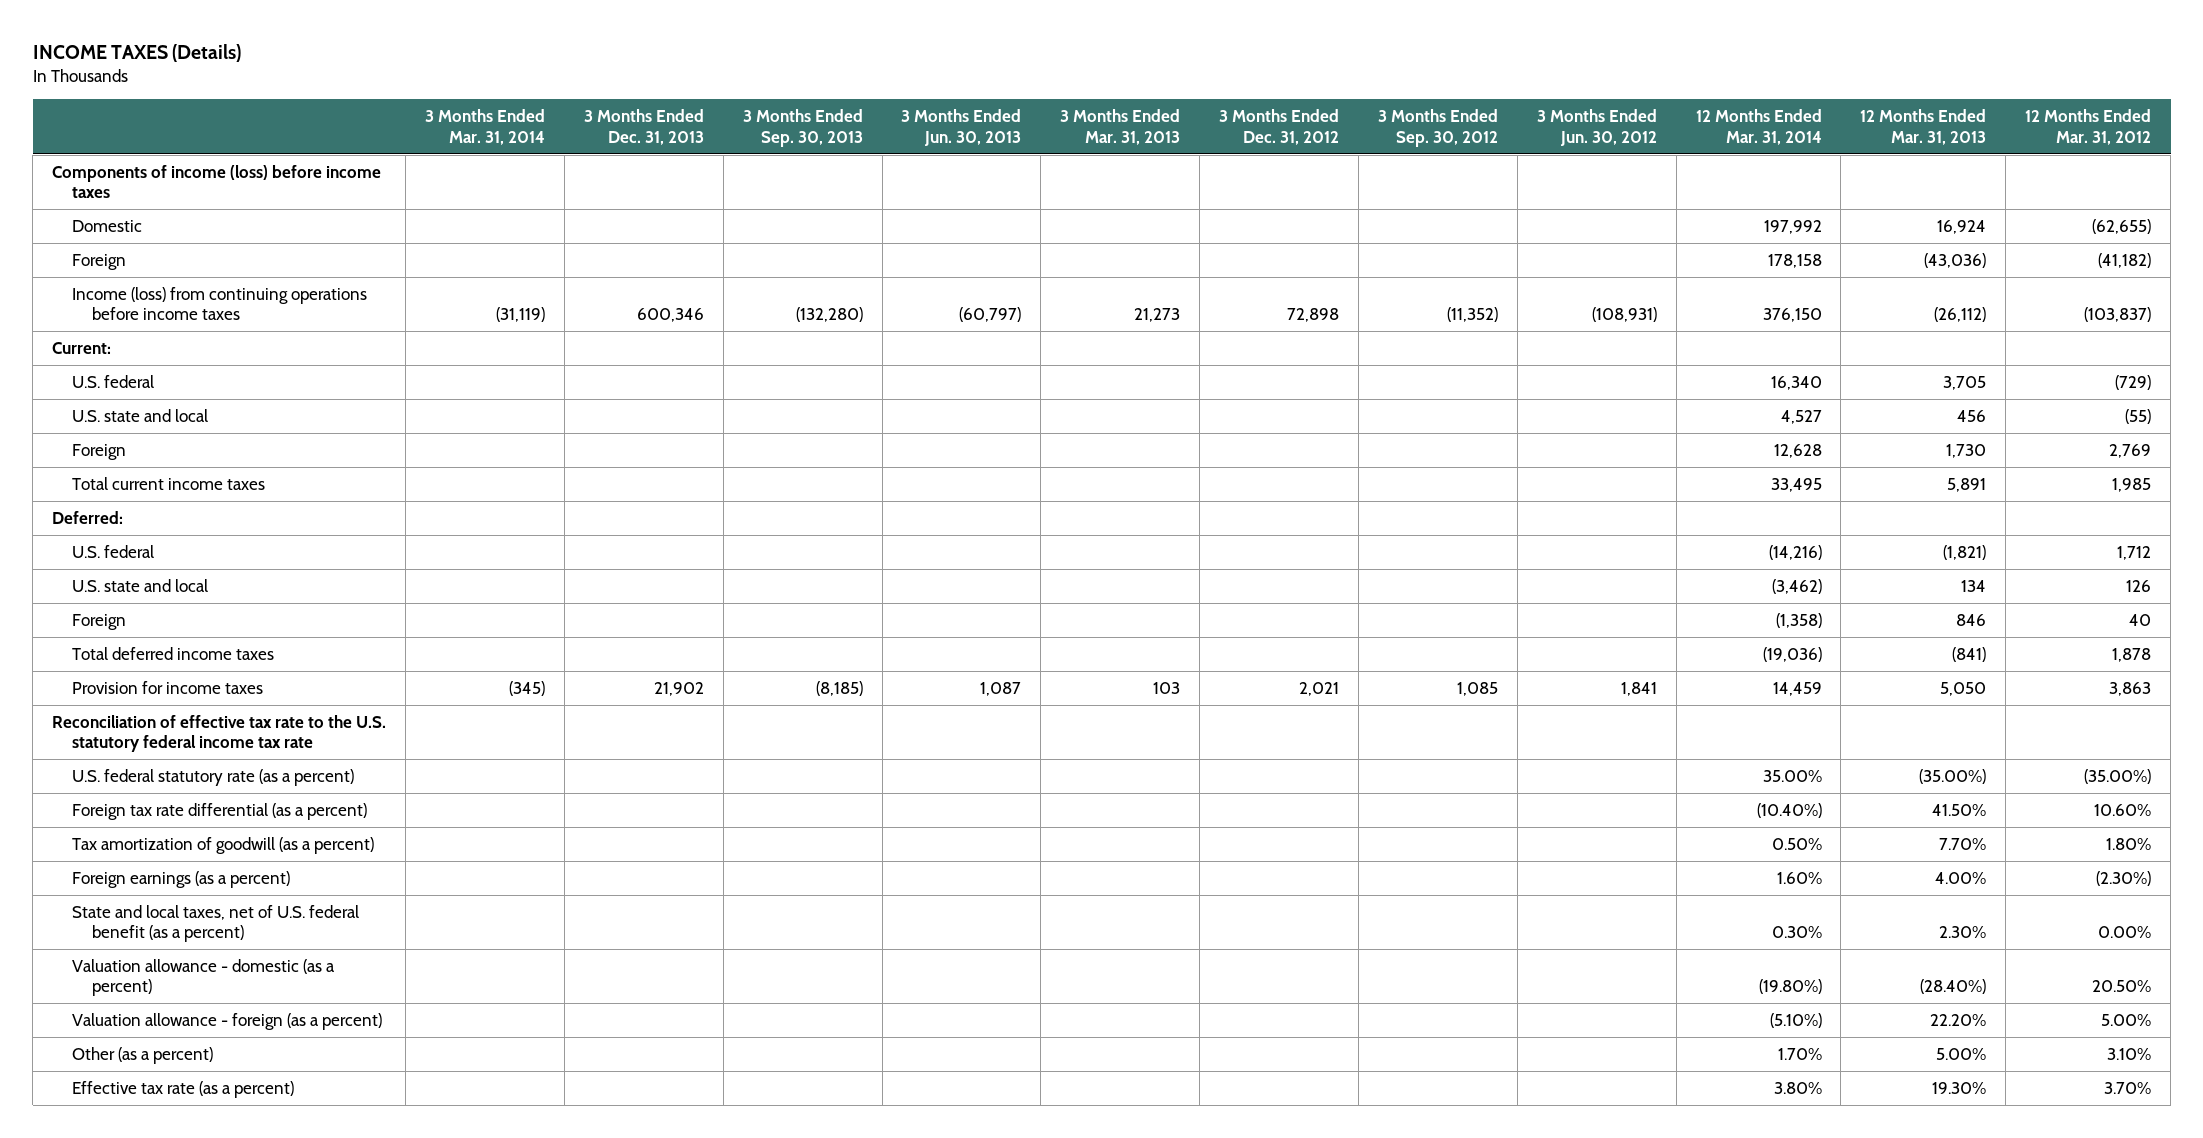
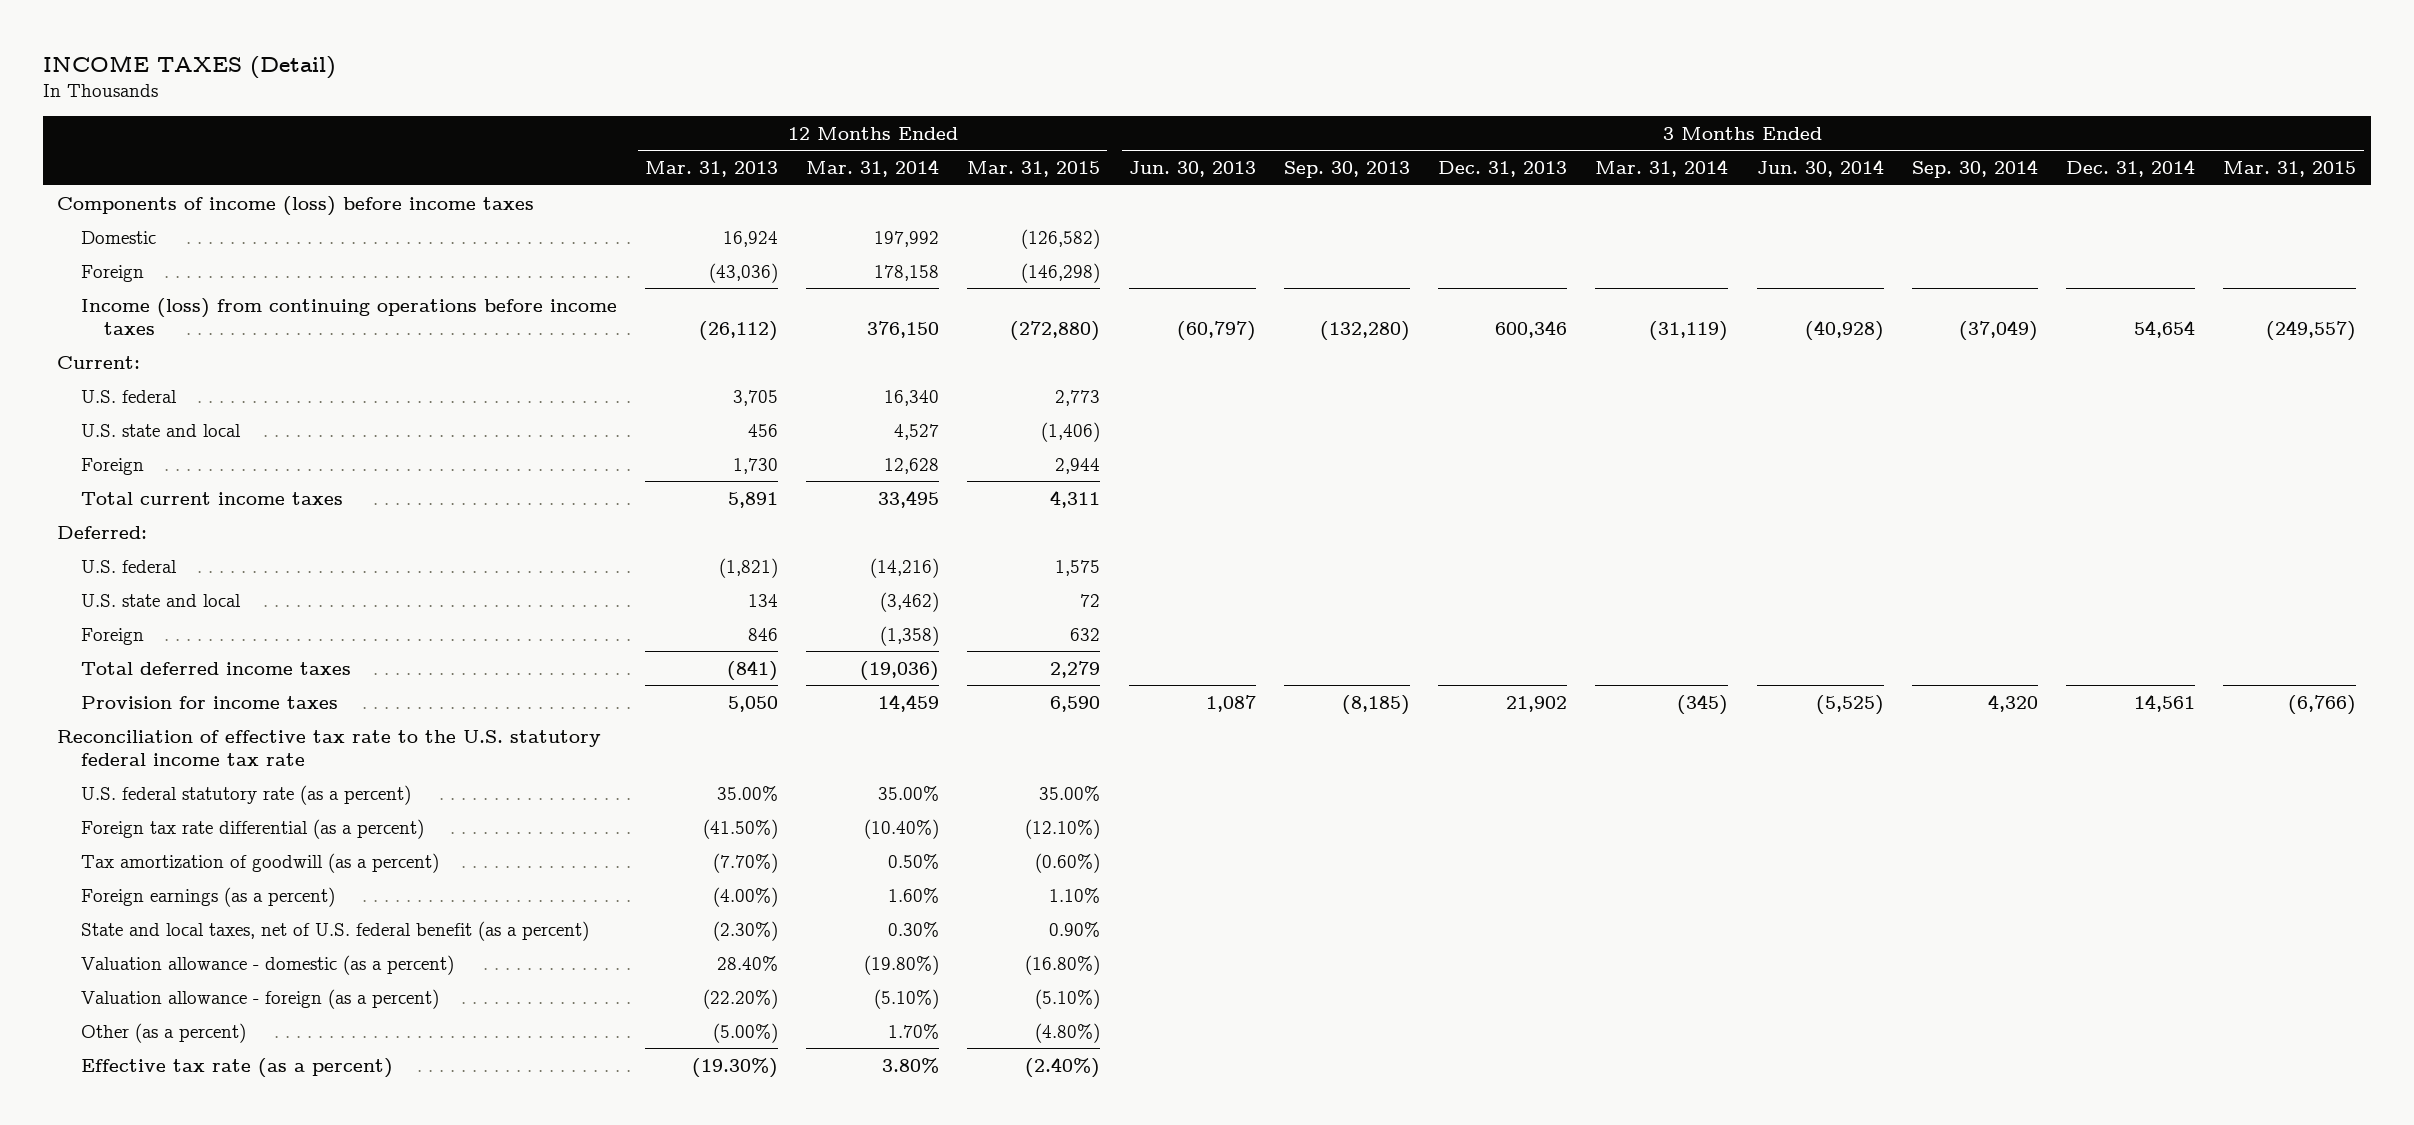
[32,44,241,63] INCOME TAXES (Details) -> [43,55,337,80] INCOME TAXES (Detail)
[1060,109,1181,145] 3 Months Ended Mar. 31, 2013 -> none
[1219,109,1340,145] 3 Months Ended Dec. 31, 2012 -> none
[1377,109,1498,147] 3 Months Ended Sep. 30, 2012 -> none
[1536,109,1657,146] 3 Months Ended Jun. 30, 2012 -> none
[2025,109,2152,145] 12 Months Ended Mar. 31, 2012 -> none
none -> [967,160,1101,177] Mar. 31, 2015
none -> [1756,158,1884,177] Jun. 30, 2014
none -> [1911,158,2038,178] Sep. 30, 2014
none -> [2066,158,2196,177] Dec. 31, 2014
none -> [2223,160,2357,177] Mar. 31, 2015
[1919,768,1987,784] (35.00%) -> [716,785,778,801] 35.00%
[1932,803,1987,816] 41.50% -> [702,818,778,839] (41.50%)
[1939,837,1987,850] 7.70% -> [712,852,778,873] (7.70%)
[1935,871,1987,884] 4.00% -> [712,886,778,907] (4.00%)
[1939,926,1987,939] 2.30% -> [712,920,778,941] (2.30%)
[1920,979,1987,995] (28.40%) -> [716,955,778,971] 28.40%
[1930,1013,1987,1026] 22.20% -> [702,988,778,1009] (22.20%)
[1936,1047,1987,1060] 5.00% -> [712,1022,778,1043] (5.00%)
[1932,1081,1987,1094] 19.30% -> [691,1057,778,1078] (19.30%)

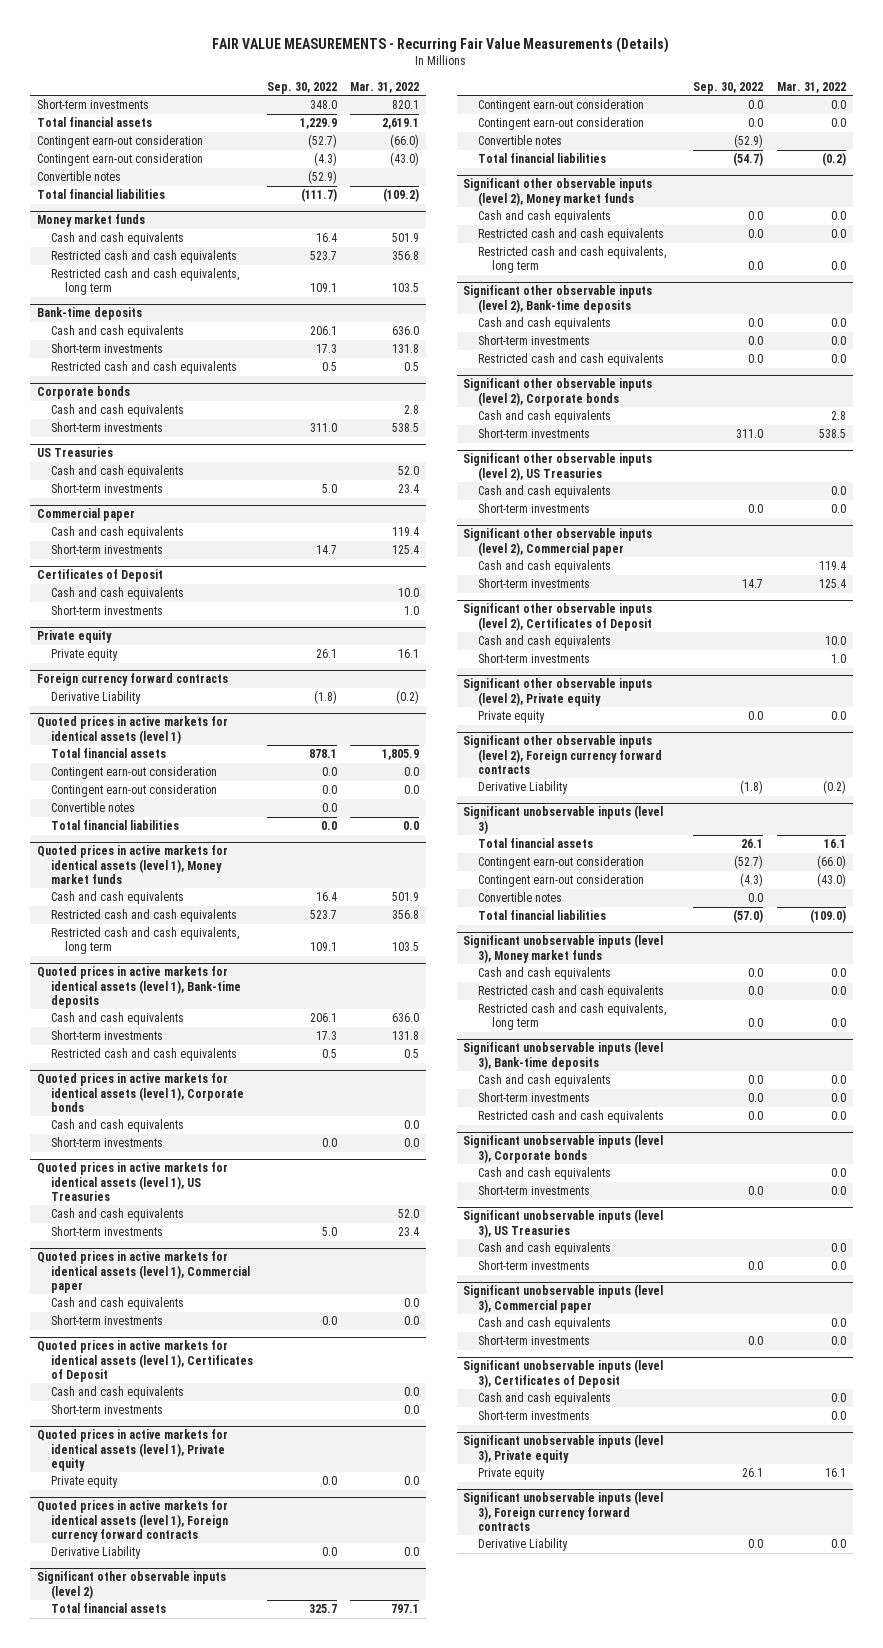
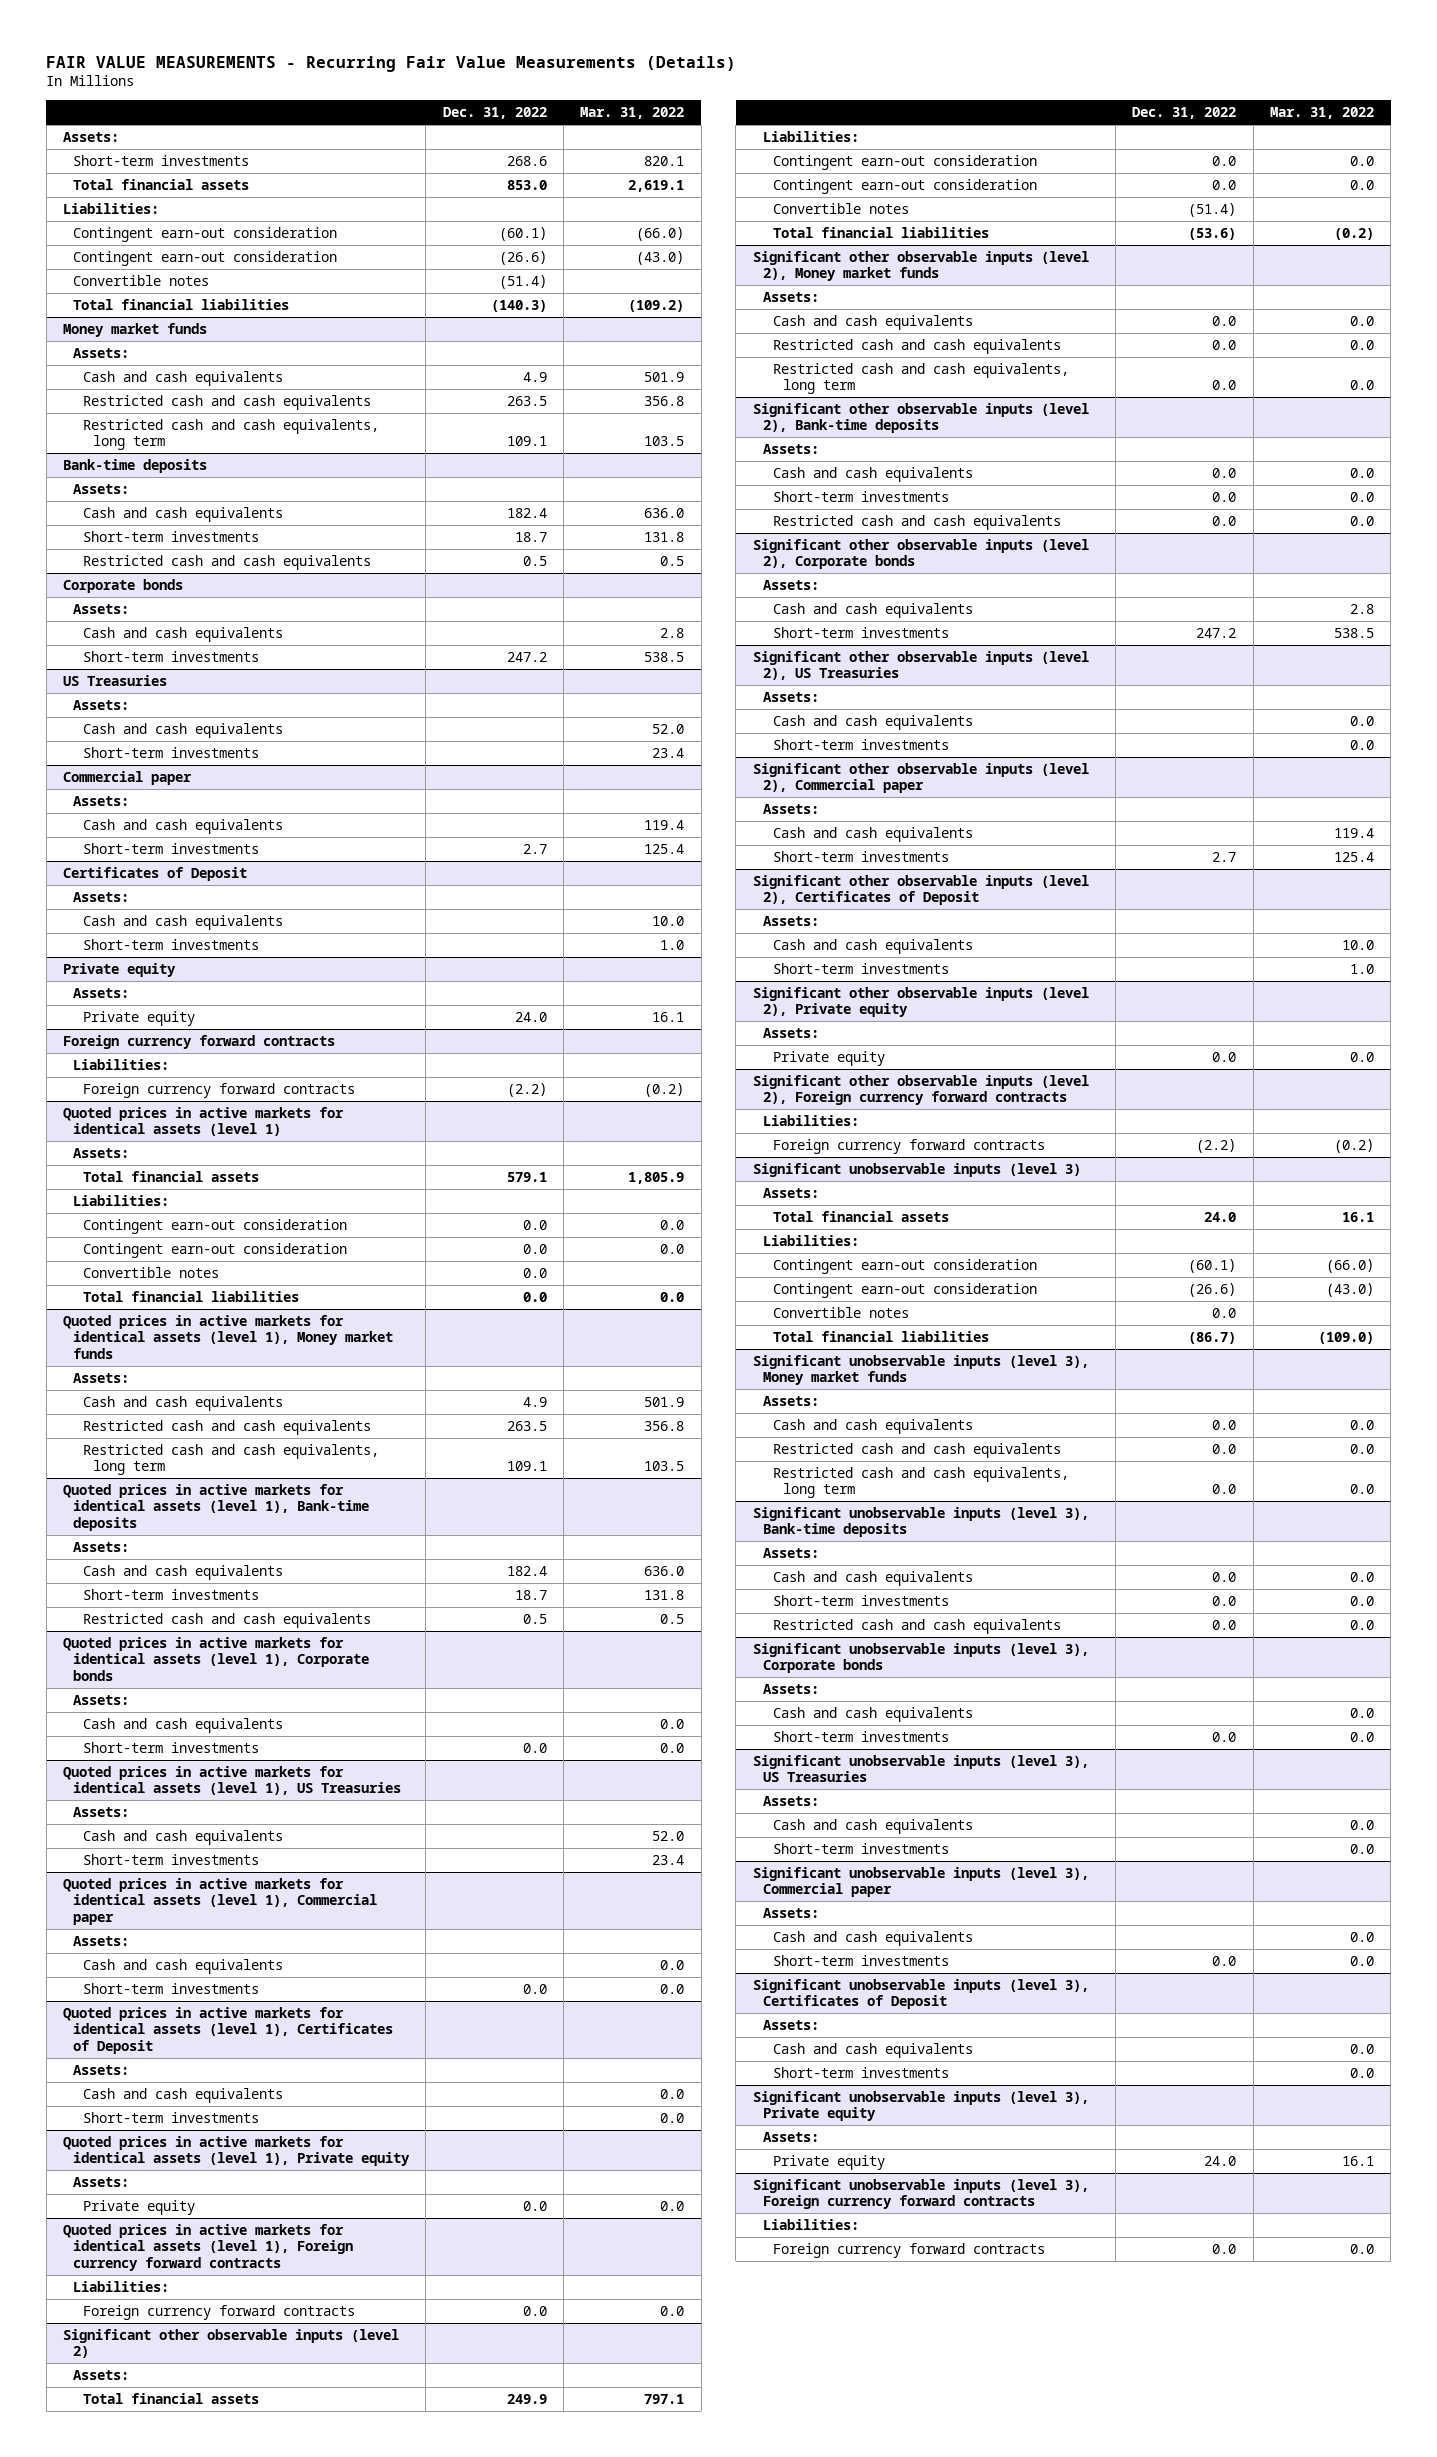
[266,81,337,94] Sep. 30, 2022 -> none
none -> [442,107,547,120] Dec. 31, 2022
none -> [63,131,120,142] Assets:
none -> [63,202,160,214] Liabilities:
none -> [73,347,130,358] Assets:
none -> [73,483,130,494] Assets:
none -> [73,603,130,614] Assets:
none -> [73,699,130,710] Assets:
none -> [73,795,130,806] Assets:
none -> [73,891,130,902] Assets:
none -> [73,987,130,998] Assets:
none -> [73,1058,170,1070] Liabilities:
[50,691,141,705] Derivative Liability -> [83,1082,356,1098] Foreign currency forward contracts
none -> [73,1147,130,1158] Assets:
none -> [73,1194,170,1206] Liabilities:
none -> [73,1372,130,1383] Assets:
none -> [73,1541,130,1552] Assets:
none -> [73,1694,130,1705] Assets:
none -> [73,1806,130,1817] Assets:
none -> [73,1935,130,1946] Assets:
none -> [73,2064,130,2075] Assets:
none -> [73,2176,130,2187] Assets:
none -> [73,2280,170,2292] Liabilities:
[50,1546,141,1560] Derivative Liability -> [83,2304,356,2320] Foreign currency forward contracts
none -> [73,2369,130,2380] Assets:
none -> [762,130,859,142] Liabilities:
none -> [762,291,819,302] Assets:
none -> [762,443,819,454] Assets:
none -> [762,579,819,590] Assets:
none -> [762,691,819,702] Assets:
none -> [762,803,819,814] Assets:
none -> [762,915,819,926] Assets:
none -> [762,1027,819,1038] Assets:
none -> [762,1114,859,1126] Liabilities:
[477,781,568,795] Derivative Liability -> [772,1138,1045,1154] Foreign currency forward contracts
none -> [762,1187,819,1198] Assets:
none -> [762,1234,859,1246] Liabilities:
none -> [762,1395,819,1406] Assets:
none -> [762,1547,819,1558] Assets:
none -> [762,1683,819,1694] Assets:
none -> [762,1795,819,1806] Assets:
none -> [762,1907,819,1918] Assets:
none -> [762,2019,819,2030] Assets:
none -> [762,2131,819,2142] Assets:
none -> [762,2218,859,2230] Liabilities:
[477,1538,568,1552] Derivative Liability -> [772,2242,1045,2258] Foreign currency forward contracts

